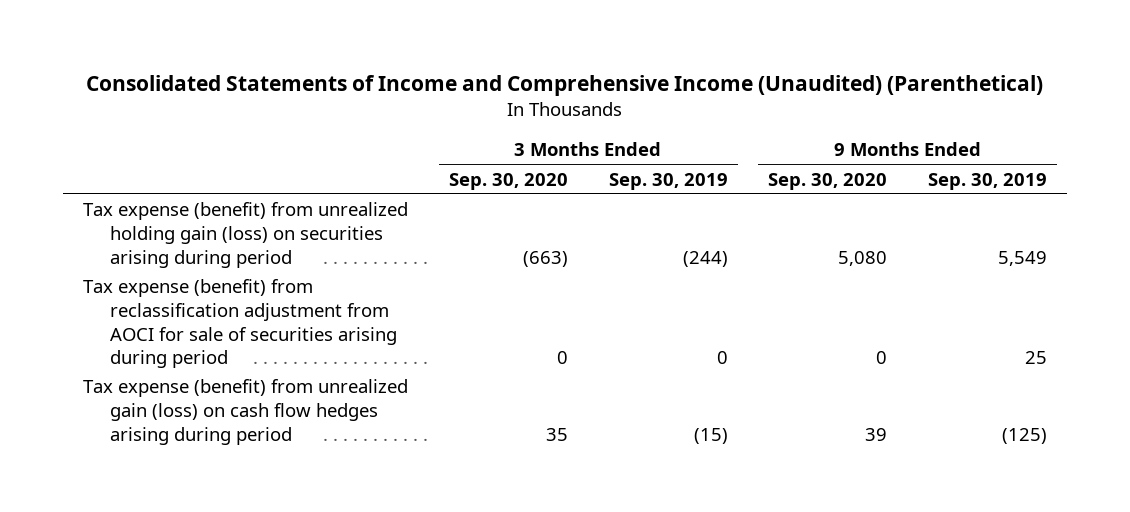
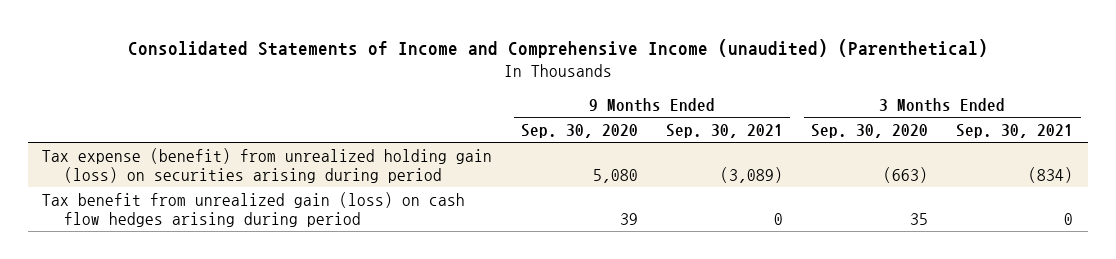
[86,75,1044,97] Consolidated Statements of Income and Comprehensive Income (Unaudited) (Parenthetical) -> [127,38,988,58] Consolidated Statements of Income and Comprehensive Income (unaudited) (Parenthetical)
[608,172,728,190] Sep. 30, 2019 -> none
[927,172,1047,190] Sep. 30, 2019 -> none
none -> [665,123,783,138] Sep. 30, 2021
none -> [956,123,1074,138] Sep. 30, 2021
[83,279,397,369] Tax expense (benefit) from reclassification adjustment from AOCI for sale of securities arising during period -> none
[83,379,409,445] Tax expense (benefit) from unrealized gain (loss) on cash flow hedges arising during period -> [42,191,466,227] Tax benefit from unrealized gain (loss) on cash flow hedges arising during period

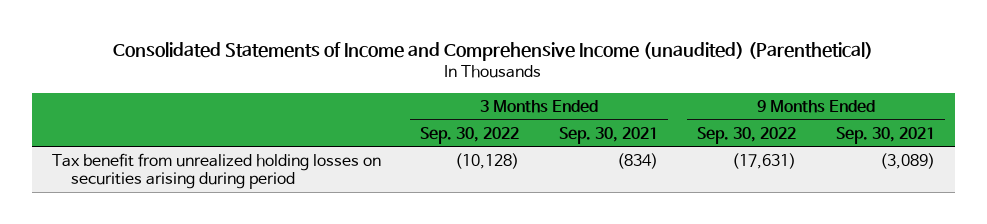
[520,123,638,138] Sep. 30, 2020 -> none
[811,123,929,138] Sep. 30, 2020 -> none
none -> [420,126,520,144] Sep. 30, 2022
none -> [697,126,797,144] Sep. 30, 2022
[42,191,466,227] Tax benefit from unrealized gain (loss) on cash flow hedges arising during period -> none
[42,147,493,183] Tax expense (benefit) from unrealized holding gain (loss) on securities arising during period -> [51,152,381,190] Tax benefit from unrealized holding losses on securities arising during period

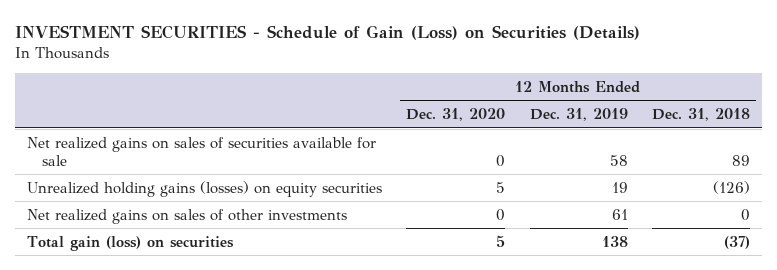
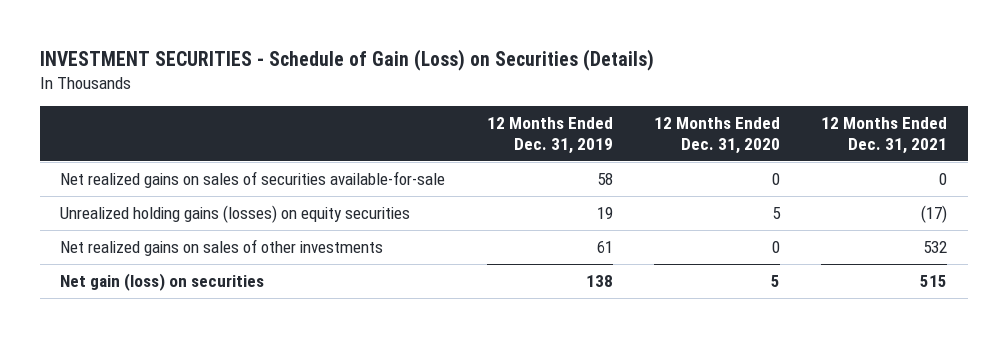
[652,108,751,122] Dec. 31, 2018 -> none
none -> [821,117,948,154] 12 Months Ended Dec. 31, 2021
[27,136,377,166] Net realized gains on sales of securities available for sale -> [60,170,446,188] Net realized gains on sales of securities available-for-sale
[27,235,235,251] Total gain (loss) on securities -> [60,272,265,291] Net gain (loss) on securities

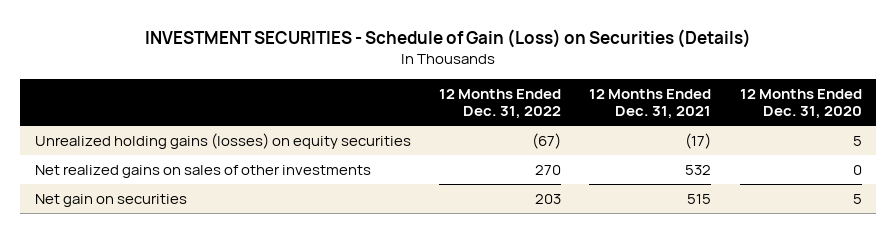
[486,117,613,154] 12 Months Ended Dec. 31, 2019 -> none
none -> [438,88,561,120] 12 Months Ended Dec. 31, 2022
[60,170,446,188] Net realized gains on sales of securities available-for-sale -> none
[60,272,265,291] Net gain (loss) on securities -> [34,193,187,207] Net gain on securities

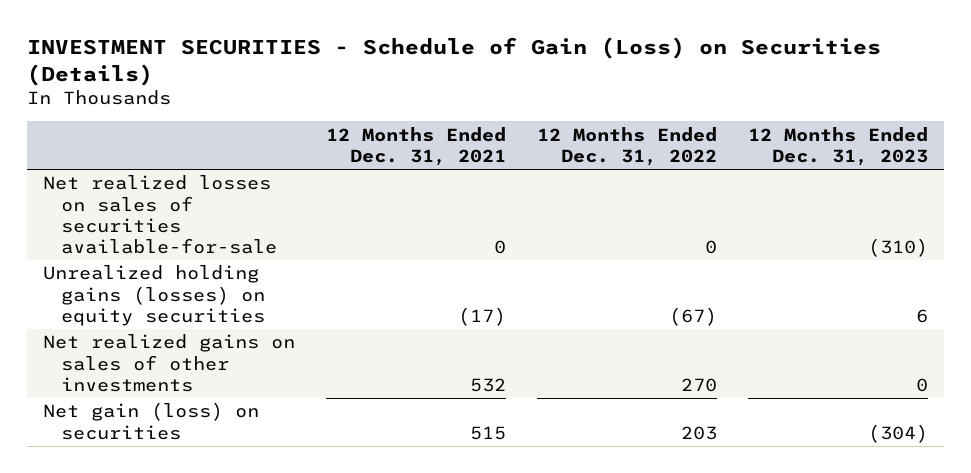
[739,88,862,120] 12 Months Ended Dec. 31, 2020 -> none
none -> [748,126,929,167] 12 Months Ended Dec. 31, 2023
none -> [42,175,277,255] Net realized losses on sales of securities available-for-sale
[34,193,187,207] Net gain on securities -> [42,402,259,440] Net gain (loss) on securities

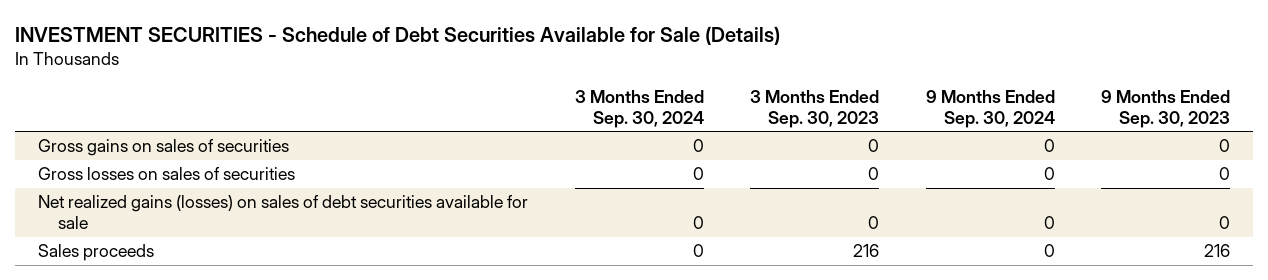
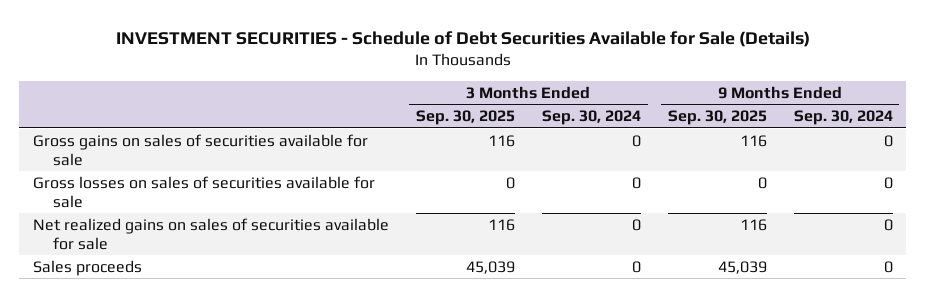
[750,90,880,128] 3 Months Ended Sep. 30, 2023 -> none
[1100,90,1230,128] 9 Months Ended Sep. 30, 2023 -> none
none -> [415,110,515,126] Sep. 30, 2025
none -> [667,110,767,126] Sep. 30, 2025
[38,139,290,157] Gross gains on sales of securities -> [32,133,368,166] Gross gains on sales of securities available for sale
[38,167,296,181] Gross losses on sales of securities -> [32,175,375,208] Gross losses on sales of securities available for sale
[38,195,529,229] Net realized gains (losses) on sales of debt securities available for sale -> [32,217,389,250] Net realized gains on sales of securities available for sale

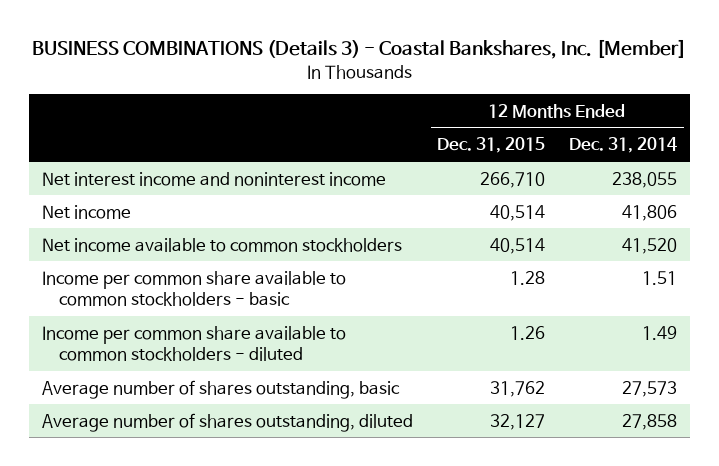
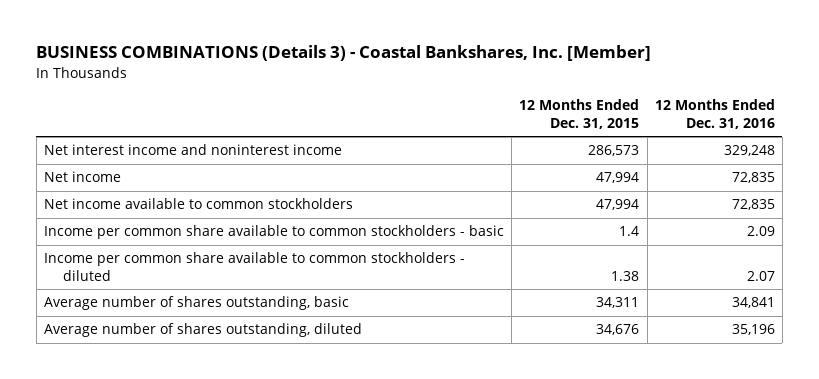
[569,137,678,154] Dec. 31, 2014 -> none
none -> [654,99,775,129] 12 Months Ended Dec. 31, 2016
[479,171,545,188] 266,710 -> [588,145,640,157] 286,573
[489,204,545,221] 40,514 -> [596,172,640,184] 47,994
[489,237,545,254] 40,514 -> [596,199,640,211] 47,994
[509,270,545,285] 1.28 -> [619,226,640,237] 1.4
[509,325,545,340] 1.26 -> [611,271,640,282] 1.38
[489,380,545,397] 31,762 -> [596,297,640,309] 34,311
[489,413,545,430] 32,127 -> [596,324,640,336] 34,676

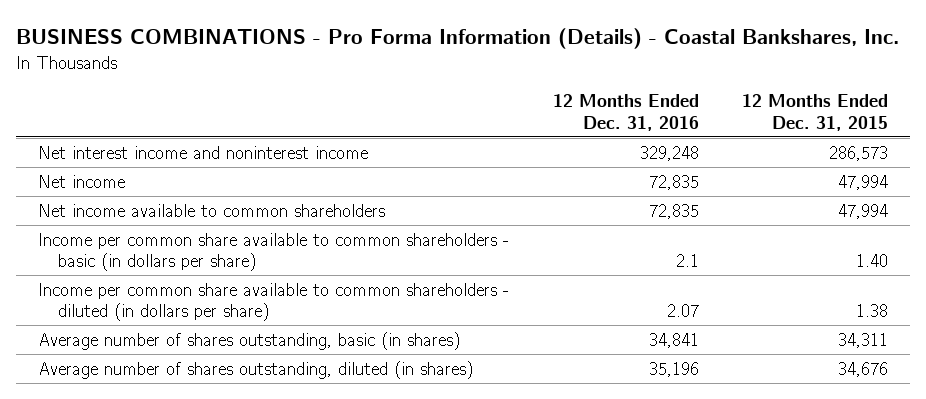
[36,45,652,62] BUSINESS COMBINATIONS (Details 3) - Coastal Bankshares, Inc. [Member] -> [16,28,900,50] BUSINESS COMBINATIONS - Pro Forma Information (Details) - Coastal Bankshares, Inc.
[44,198,354,210] Net income available to common stockholders -> [37,203,385,217] Net income available to common shareholders
[44,225,505,240] Income per common share available to common stockholders - basic -> [37,232,509,272] Income per common share available to common shareholders - basic (in dollars per share)
[619,226,640,237] 1.4 -> [856,254,889,268] 1.40
[746,226,775,237] 2.09 -> [675,254,699,268] 2.1
[44,252,466,282] Income per common share available to common stockholders - diluted -> [37,282,509,322] Income per common share available to common shareholders - diluted (in dollars per share)
[44,296,350,311] Average number of shares outstanding, basic -> [37,331,460,350] Average number of shares outstanding, basic (in shares)
[44,323,363,338] Average number of shares outstanding, diluted -> [37,360,473,379] Average number of shares outstanding, diluted (in shares)

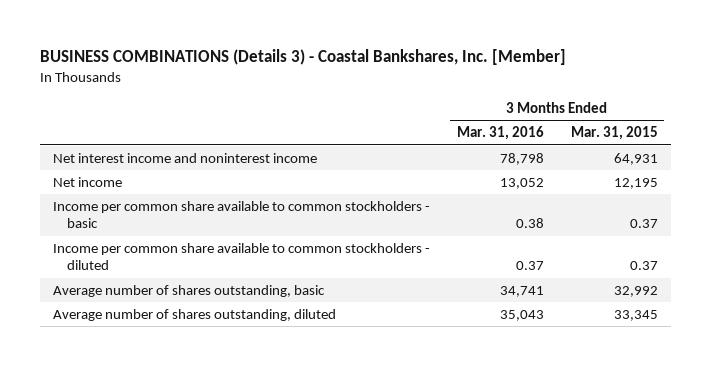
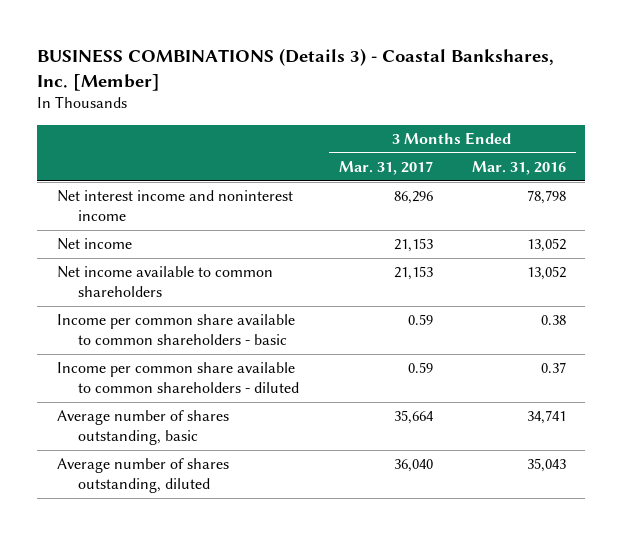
[570,126,658,141] Mar. 31, 2015 -> none
none -> [338,161,433,176] Mar. 31, 2017
none -> [56,266,273,298] Net income available to common shareholders
[53,200,431,229] Income per common share available to common stockholders - basic -> [56,314,295,346] Income per common share available to common shareholders - basic
[53,242,431,271] Income per common share available to common stockholders - diluted -> [56,362,300,394] Income per common share available to common shareholders - diluted

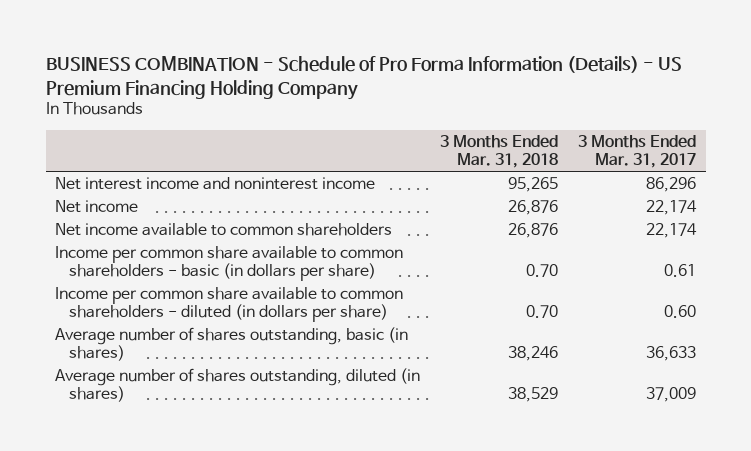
[37,48,555,91] BUSINESS COMBINATIONS (Details 3) - Coastal Bankshares, Inc. [Member] -> [45,55,682,100] BUSINESS COMBINATION - Schedule of Pro Forma Information (Details) - US Premium Financing Holding Company
[471,161,566,176] Mar. 31, 2016 -> none
none -> [440,135,559,169] 3 Months Ended Mar. 31, 2018
[393,238,433,253] 21,153 -> [645,200,697,216] 22,174
[393,266,433,281] 21,153 -> [645,223,697,239] 22,174
[56,314,295,346] Income per common share available to common shareholders - basic -> [55,246,404,282] Income per common share available to common shareholders - basic (in dollars per share)
[407,314,433,326] 0.59 -> [663,264,696,278] 0.61
[56,362,300,394] Income per common share available to common shareholders - diluted -> [55,287,404,323] Income per common share available to common shareholders - diluted (in dollars per share)
[407,362,433,374] 0.59 -> [663,305,696,319] 0.60
[56,410,229,446] Average number of shares outstanding, basic -> [55,327,409,362] Average number of shares outstanding, basic (in shares)
[393,410,434,425] 35,664 -> [645,346,696,362] 36,633
[56,458,229,494] Average number of shares outstanding, diluted -> [55,368,421,403] Average number of shares outstanding, diluted (in shares)
[393,459,433,473] 36,040 -> [645,387,696,403] 37,009

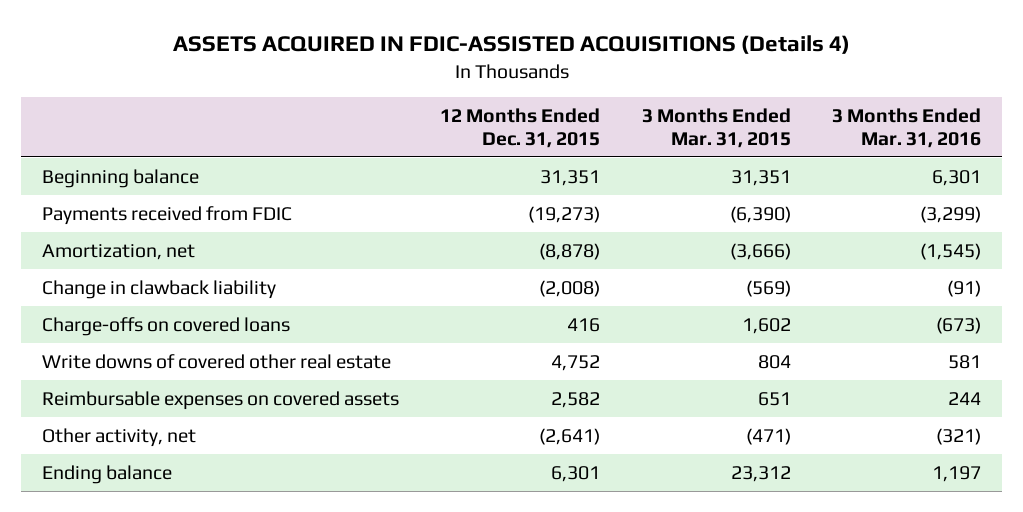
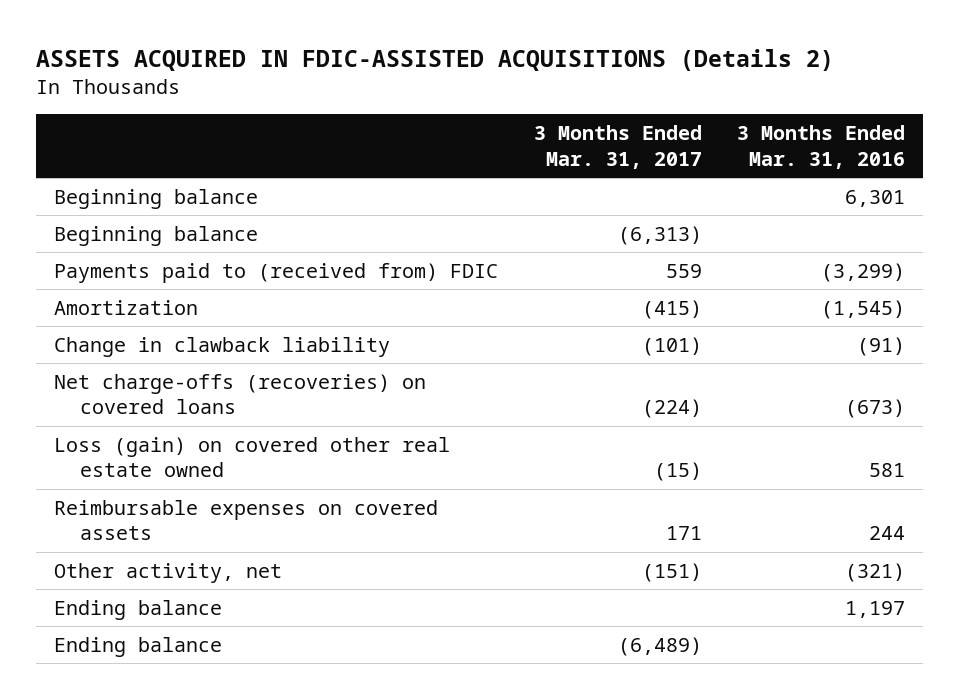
[172,35,850,55] ASSETS ACQUIRED IN FDIC-ASSISTED ACQUISITIONS (Details 4) -> [36,49,835,72] ASSETS ACQUIRED IN FDIC-ASSISTED ACQUISITIONS (Details 2)
[440,107,601,148] 12 Months Ended Dec. 31, 2015 -> none
[641,107,791,148] 3 Months Ended Mar. 31, 2015 -> none
none -> [533,125,702,169] 3 Months Ended Mar. 31, 2017
none -> [54,225,259,246] Beginning balance
[41,205,292,225] Payments received from FDIC -> [54,262,499,283] Payments paid to (received from) FDIC
[41,243,195,260] Amortization, net -> [54,299,199,315] Amortization
[41,316,290,336] Charge-offs on covered loans -> [54,373,427,415] Net charge-offs (recoveries) on covered loans
[41,353,391,369] Write downs of covered other real estate -> [54,436,451,478] Loss (gain) on covered other real estate owned
none -> [54,636,223,657] Ending balance

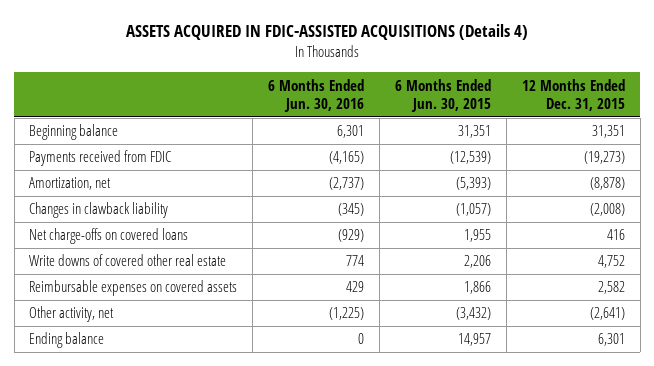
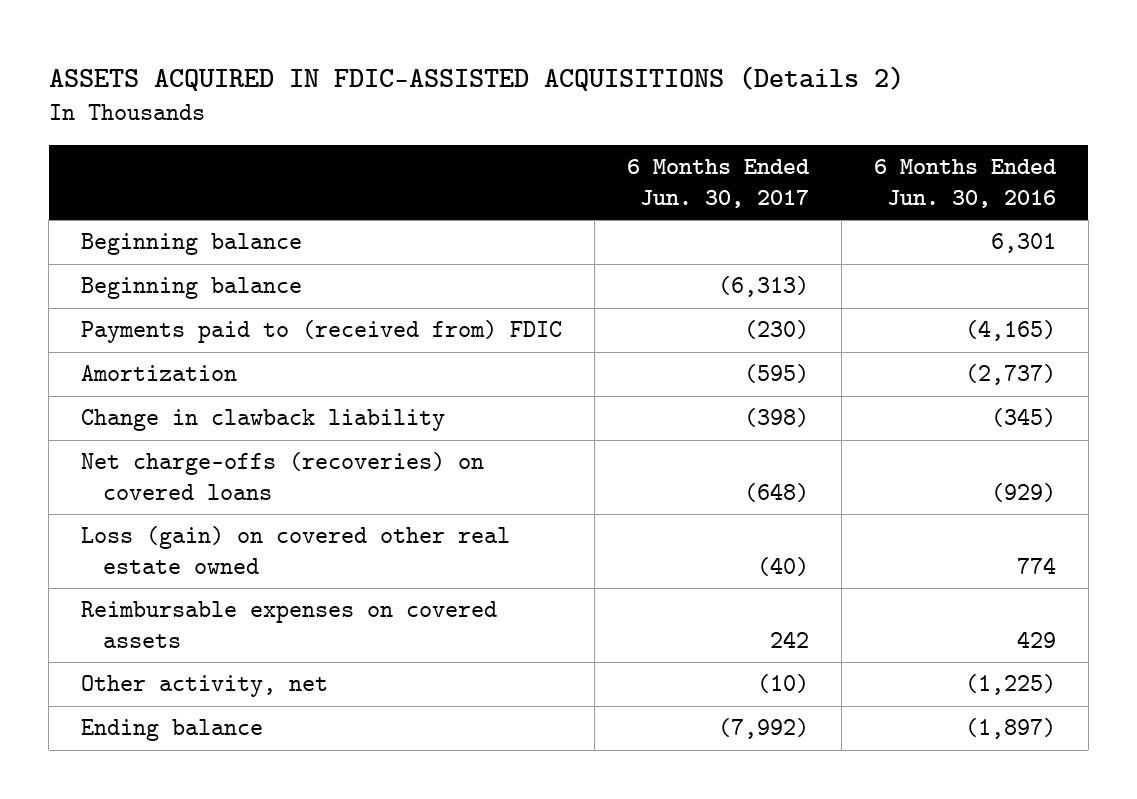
[126,24,529,41] ASSETS ACQUIRED IN FDIC-ASSISTED ACQUISITIONS (Details 4) -> [48,66,904,92] ASSETS ACQUIRED IN FDIC-ASSISTED ACQUISITIONS (Details 2)
[394,78,491,113] 6 Months Ended Jun. 30, 2015 -> none
[521,78,625,112] 12 Months Ended Dec. 31, 2015 -> none
none -> [627,159,811,208] 6 Months Ended Jun. 30, 2017
none -> [81,277,303,300] Beginning balance
[29,150,172,167] Payments received from FDIC -> [81,320,563,344] Payments paid to (received from) FDIC
[29,177,112,191] Amortization, net -> [81,365,238,382] Amortization
[29,202,169,219] Changes in clawback liability -> [81,409,446,432] Change in clawback liability
[29,228,189,245] Net charge-offs on covered loans -> [81,452,485,501] Net charge-offs (recoveries) on covered loans
[29,254,227,267] Write downs of covered other real estate -> [81,526,511,575] Loss (gain) on covered other real estate owned
[358,333,365,345] 0 -> [964,718,1056,740] (1,897)

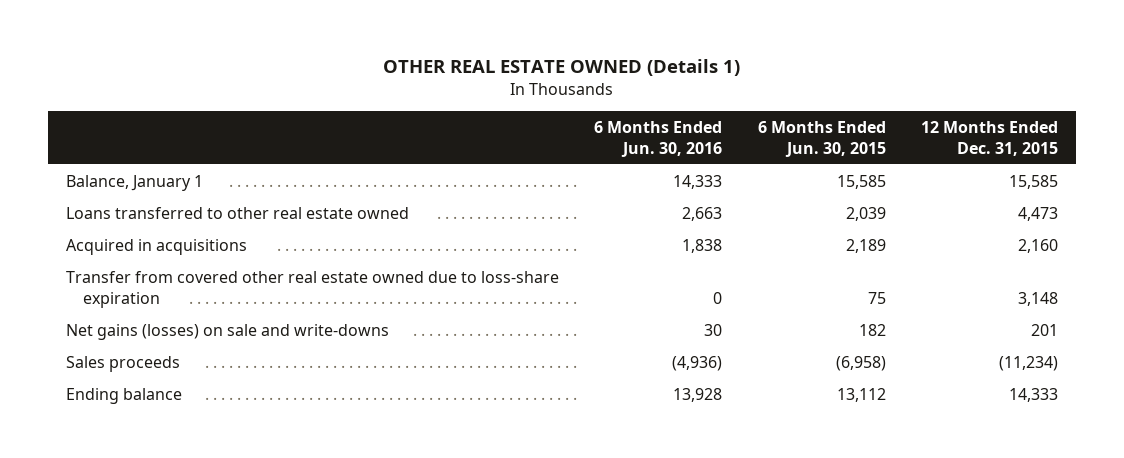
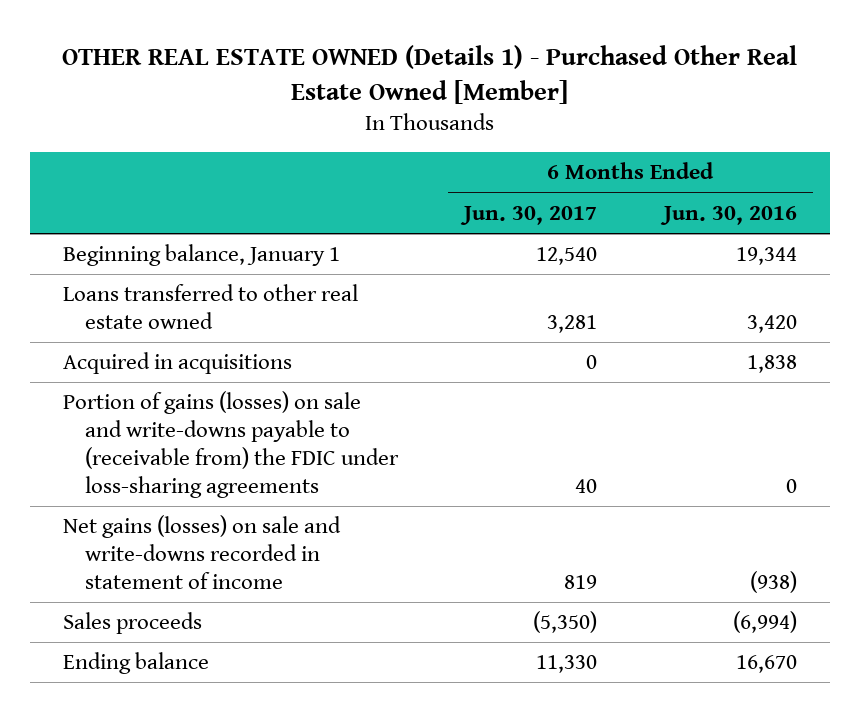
[383,59,741,77] OTHER REAL ESTATE OWNED (Details 1) -> [61,44,797,104] OTHER REAL ESTATE OWNED (Details 1) - Purchased Other Real Estate Owned [Member]
[757,120,886,157] 6 Months Ended Jun. 30, 2015 -> none
[921,120,1059,156] 12 Months Ended Dec. 31, 2015 -> none
none -> [460,205,598,225] Jun. 30, 2017
[65,174,203,191] Balance, January 1 -> [63,244,341,267] Beginning balance, January 1
[673,174,723,189] 14,333 -> [735,247,797,266] 19,344
[682,206,723,221] 2,663 -> [746,314,797,333] 3,420
[65,270,559,308] Transfer from covered other real estate owned due to loss-share expiration -> none
none -> [63,391,399,498] Portion of gains (losses) on sale and write-downs payable to (receivable from) the FDIC under loss-sharing agreements
[65,323,389,340] Net gains (losses) on sale and write-downs -> [63,515,342,589] Net gains (losses) on sale and write-downs recorded in statement of income
[704,323,723,336] 30 -> [749,570,797,593] (938)
[672,355,723,371] (4,936) -> [732,611,797,634] (6,994)
[673,387,723,402] 13,928 -> [735,655,797,674] 16,670

